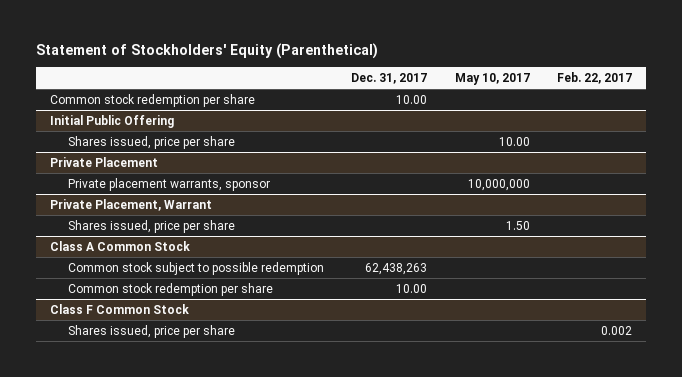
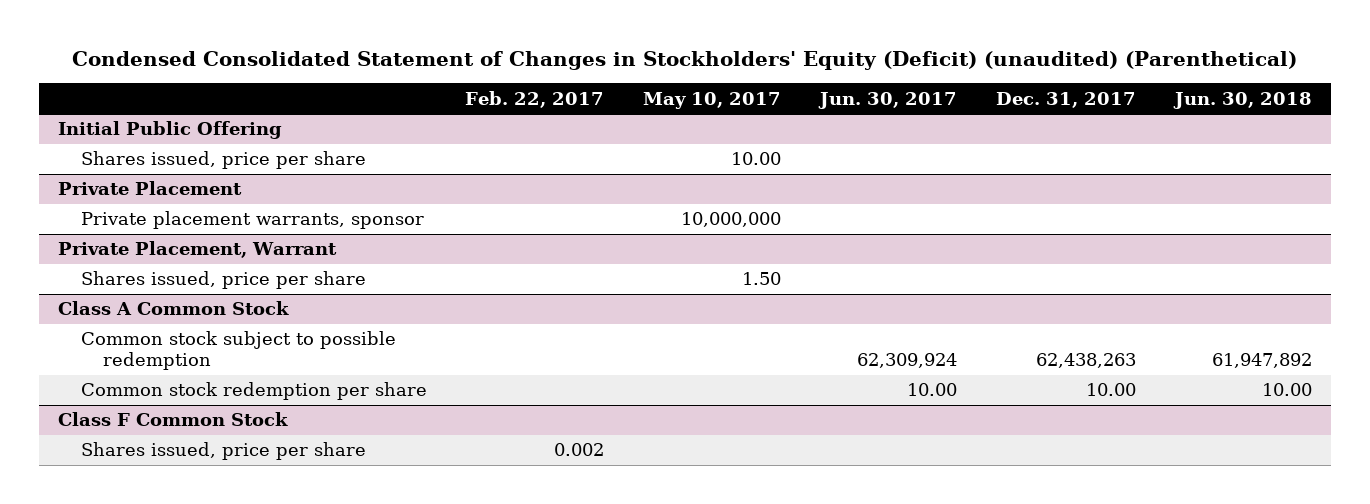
[35,42,378,59] Statement of Stockholders' Equity (Parenthetical) -> [72,50,1298,70] Condensed Consolidated Statement of Changes in Stockholders' Equity (Deficit) (unaudited) (Parenthetical)
none -> [818,91,958,109] Jun. 30, 2017
none -> [1172,91,1312,109] Jun. 30, 2018
[49,93,255,107] Common stock redemption per share -> none

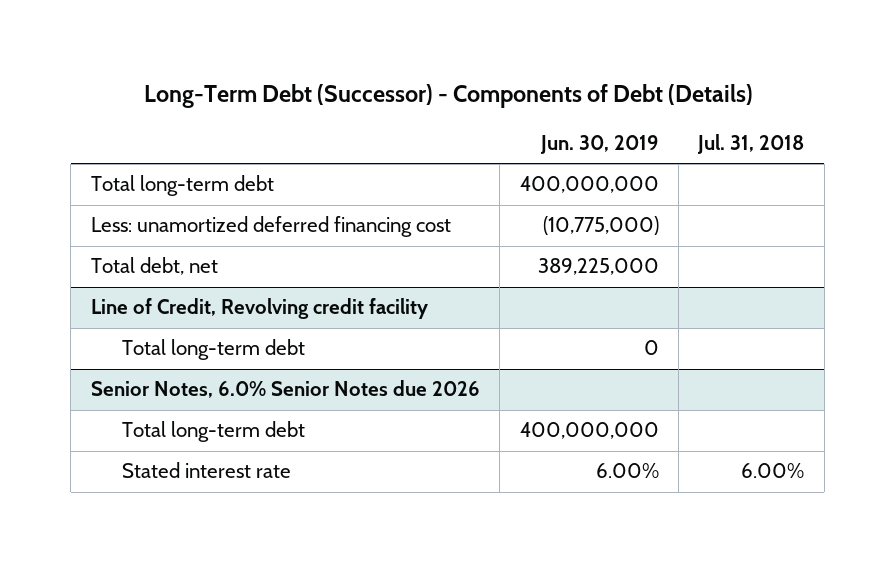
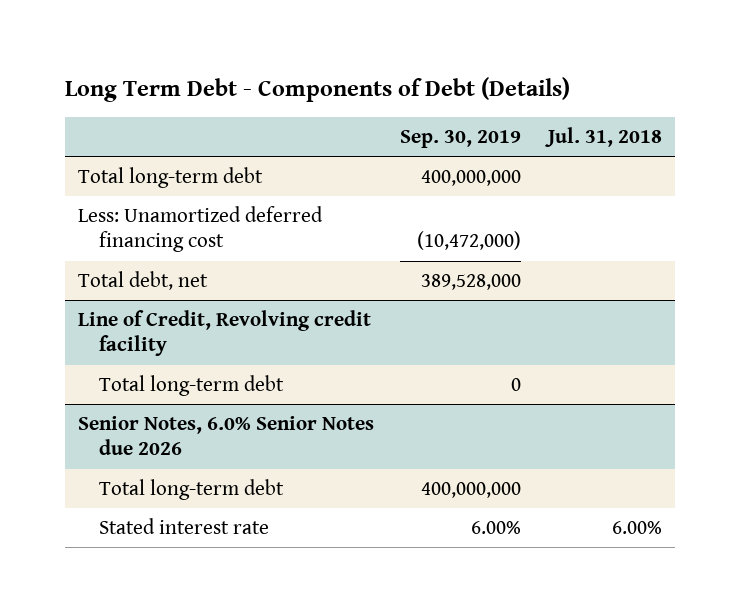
[143,84,753,109] Long-Term Debt (Successor) - Components of Debt (Details) -> [64,77,570,103] Long Term Debt - Components of Debt (Details)
[539,135,659,155] Jun. 30, 2019 -> none
none -> [400,129,522,148] Sep. 30, 2019
[90,216,451,238] Less: unamortized deferred financing cost -> [78,205,324,253] Less: Unamortized deferred financing cost

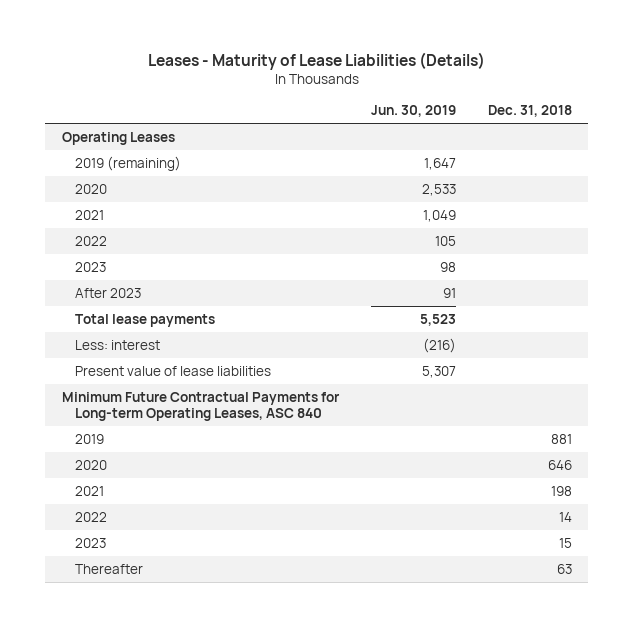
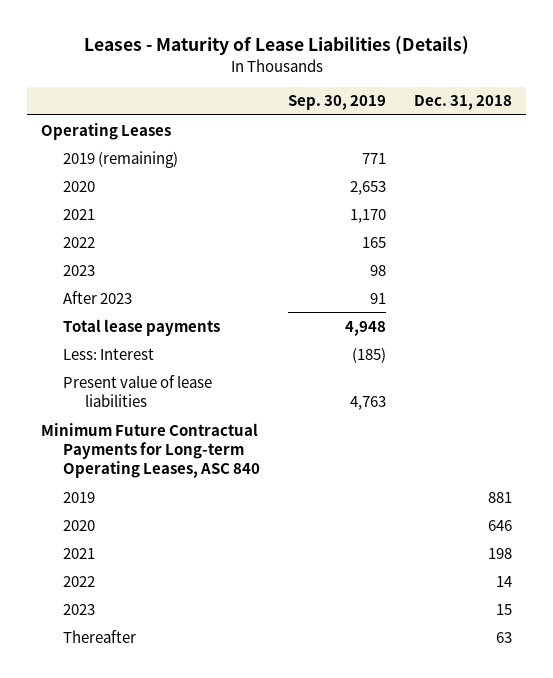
[370,105,456,118] Jun. 30, 2019 -> none
none -> [287,95,386,111] Sep. 30, 2019
[74,339,160,350] Less: interest -> [62,347,154,360] Less: Interest

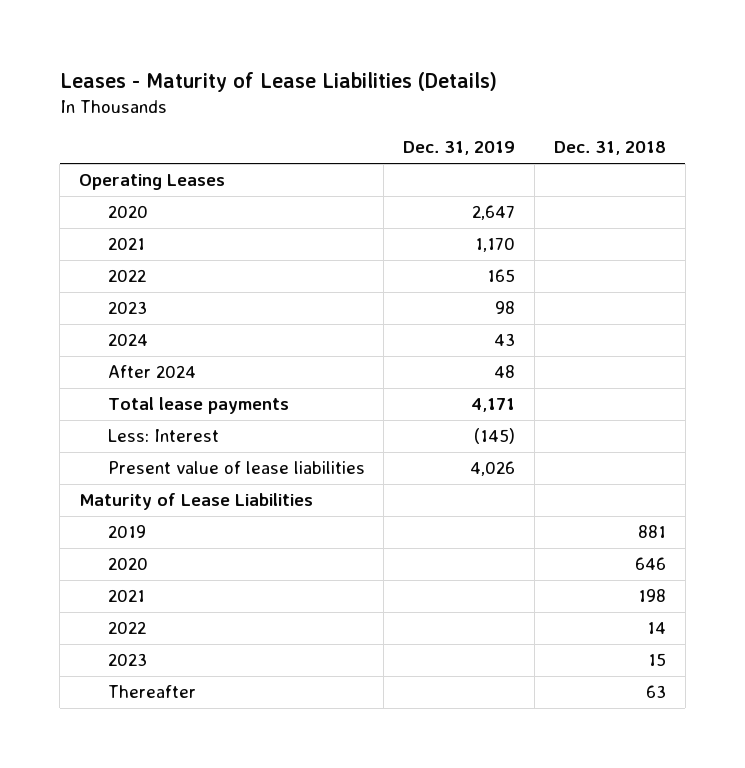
[287,95,386,111] Sep. 30, 2019 -> none
none -> [403,141,516,156] Dec. 31, 2019
[62,150,178,168] 2019 (remaining) -> none
none -> [107,333,148,347] 2024
[62,290,132,304] After 2023 -> [107,365,196,379] After 2024
[41,422,260,479] Minimum Future Contractual Payments for Long-term Operating Leases, ASC 840 -> [78,493,313,511] Maturity of Lease Liabilities

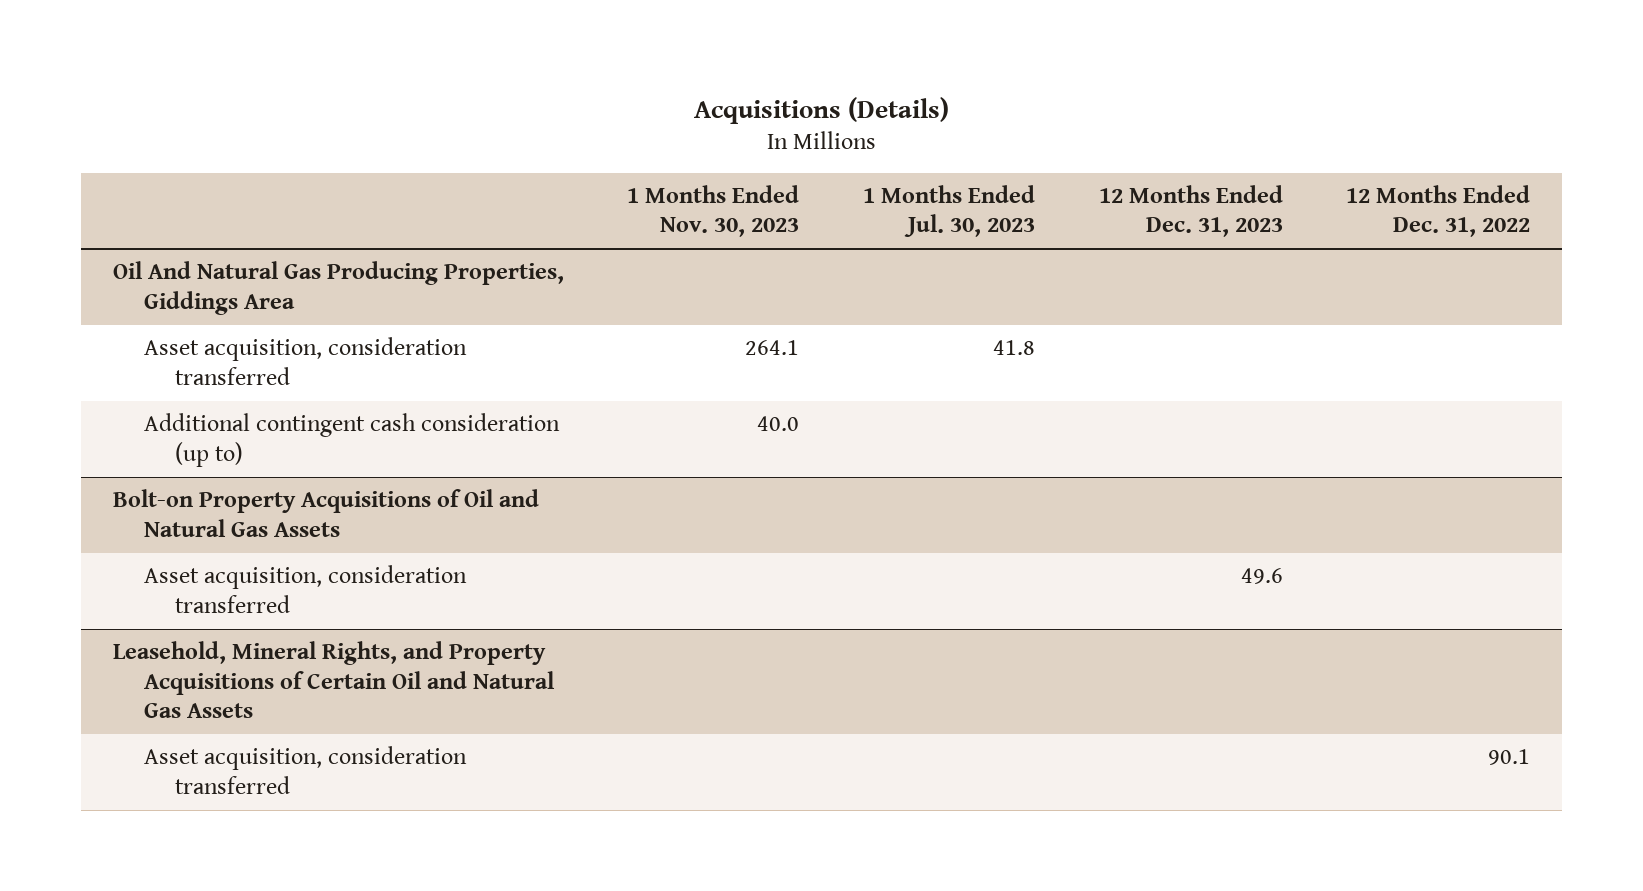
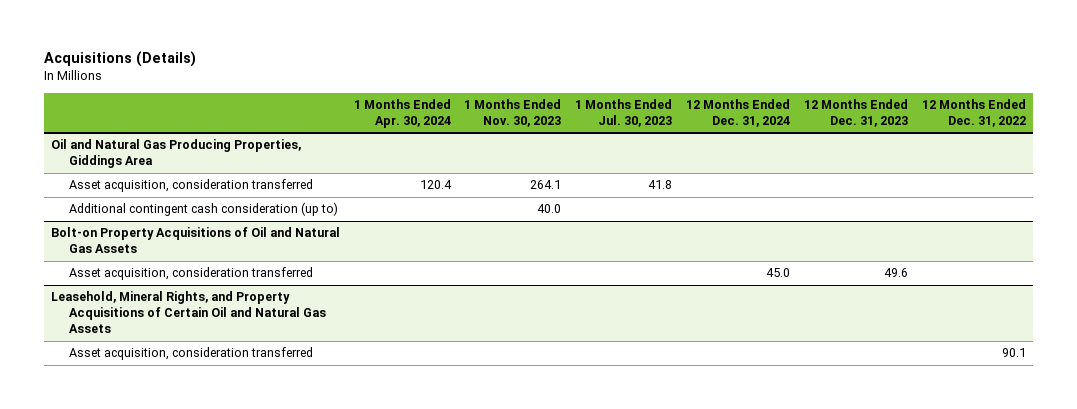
none -> [353,99,451,129] 1 Months Ended Apr. 30, 2024
none -> [686,99,791,128] 12 Months Ended Dec. 31, 2024
[112,261,564,315] Oil And Natural Gas Producing Properties, Giddings Area -> [50,139,301,169] Oil and Natural Gas Producing Properties, Giddings Area

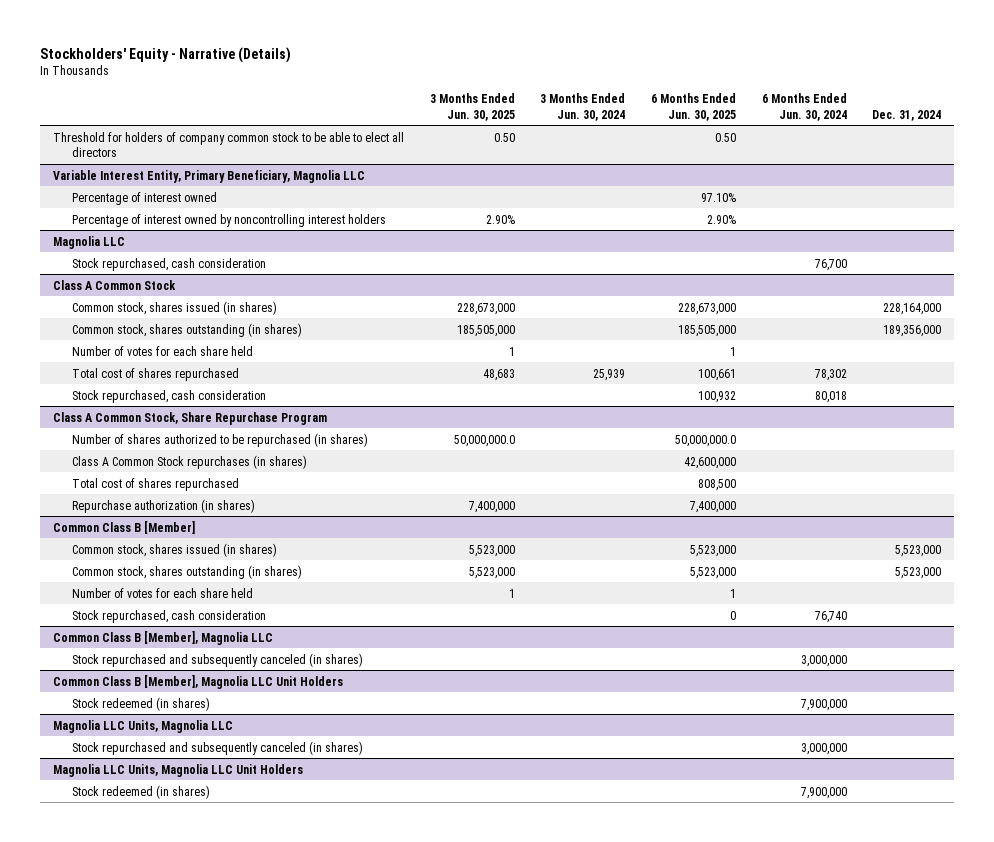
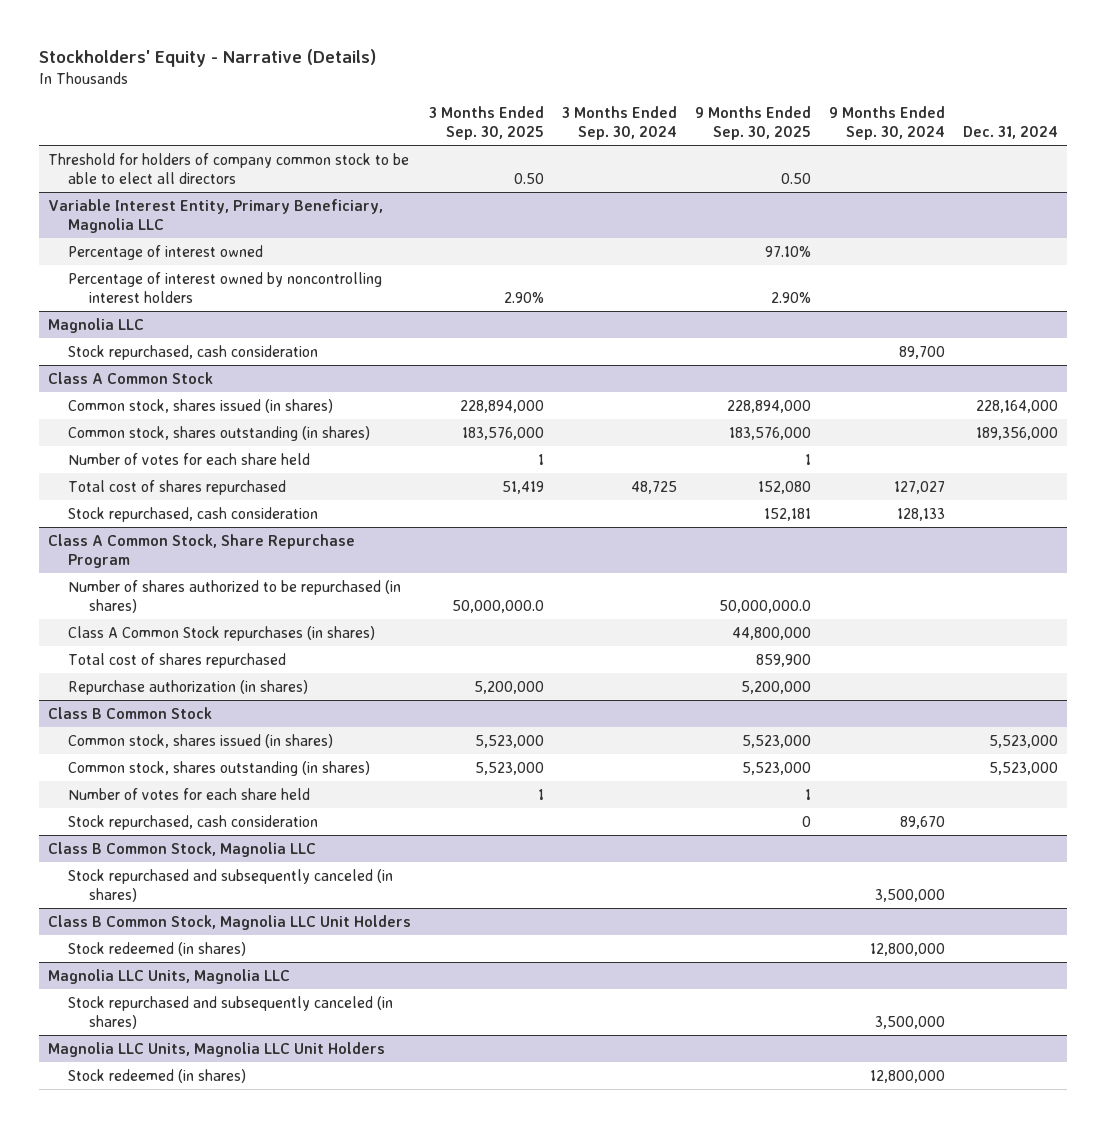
[429,93,515,121] 3 Months Ended Jun. 30, 2025 -> none
[540,93,626,121] 3 Months Ended Jun. 30, 2024 -> none
[650,93,736,121] 6 Months Ended Jun. 30, 2025 -> none
[761,93,847,121] 6 Months Ended Jun. 30, 2024 -> none
none -> [428,106,544,140] 3 Months Ended Sep. 30, 2025
none -> [561,106,677,140] 3 Months Ended Sep. 30, 2024
none -> [694,106,811,140] 9 Months Ended Sep. 30, 2025
none -> [828,106,945,140] 9 Months Ended Sep. 30, 2024
[52,520,195,534] Common Class B [Member] -> [47,706,212,719] Class B Common Stock
[52,630,273,645] Common Class B [Member], Magnolia LLC -> [47,841,316,857] Class B Common Stock, Magnolia LLC
[52,674,343,689] Common Class B [Member], Magnolia LLC Unit Holders -> [47,914,411,930] Class B Common Stock, Magnolia LLC Unit Holders

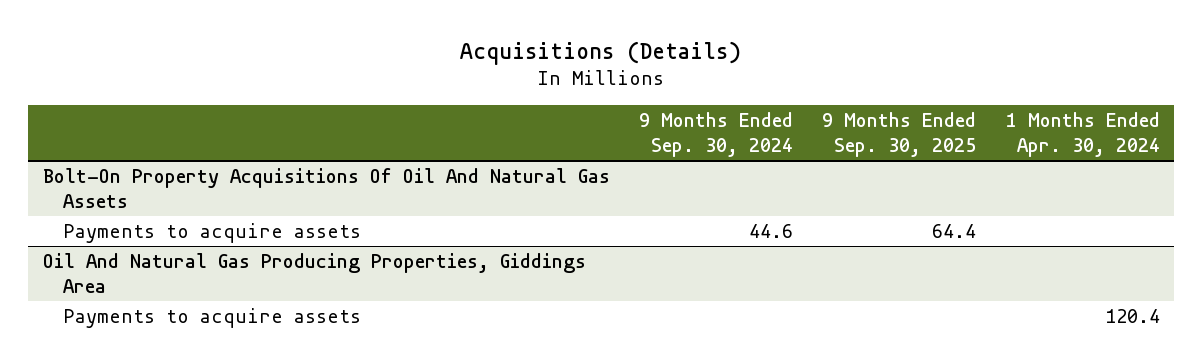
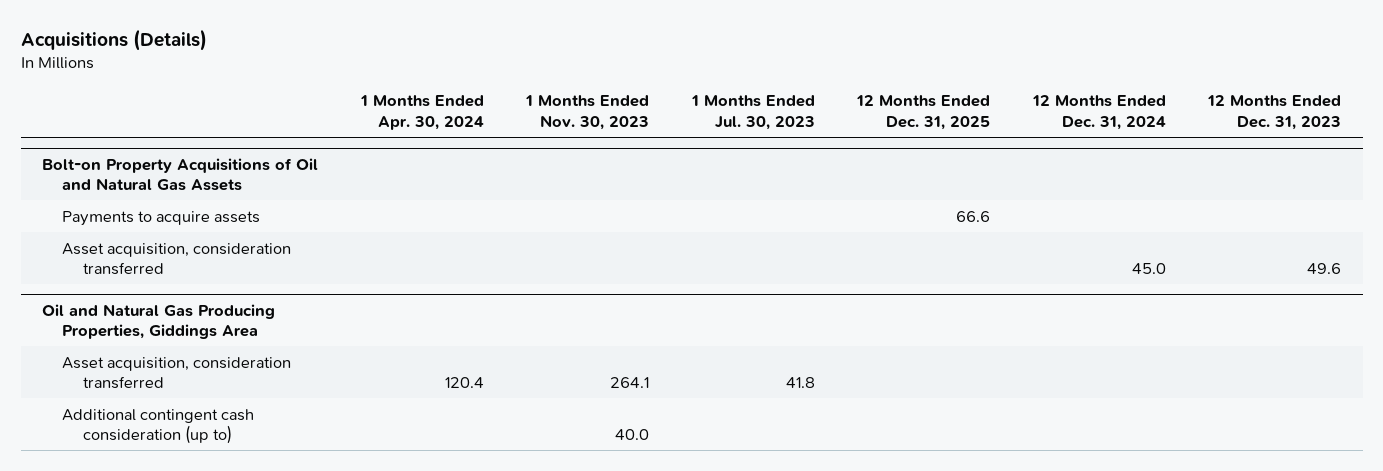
[638,112,793,157] 9 Months Ended Sep. 30, 2024 -> none
[822,112,977,157] 9 Months Ended Sep. 30, 2025 -> none
none -> [525,95,650,130] 1 Months Ended Nov. 30, 2023
none -> [690,95,815,130] 1 Months Ended Jul. 30, 2023
none -> [856,95,991,130] 12 Months Ended Dec. 31, 2025
none -> [1031,95,1166,130] 12 Months Ended Dec. 31, 2024
none -> [1207,95,1342,130] 12 Months Ended Dec. 31, 2023
[42,168,610,208] Bolt-On Property Acquisitions Of Oil And Natural Gas Assets -> [42,157,319,192] Bolt-on Property Acquisitions of Oil and Natural Gas Assets
none -> [62,242,292,275] Asset acquisition, consideration transferred
[42,253,586,293] Oil And Natural Gas Producing Properties, Giddings Area -> [42,303,276,340] Oil and Natural Gas Producing Properties, Giddings Area
[62,308,361,329] Payments to acquire assets -> [62,356,292,389] Asset acquisition, consideration transferred
none -> [62,408,255,444] Additional contingent cash consideration (up to)

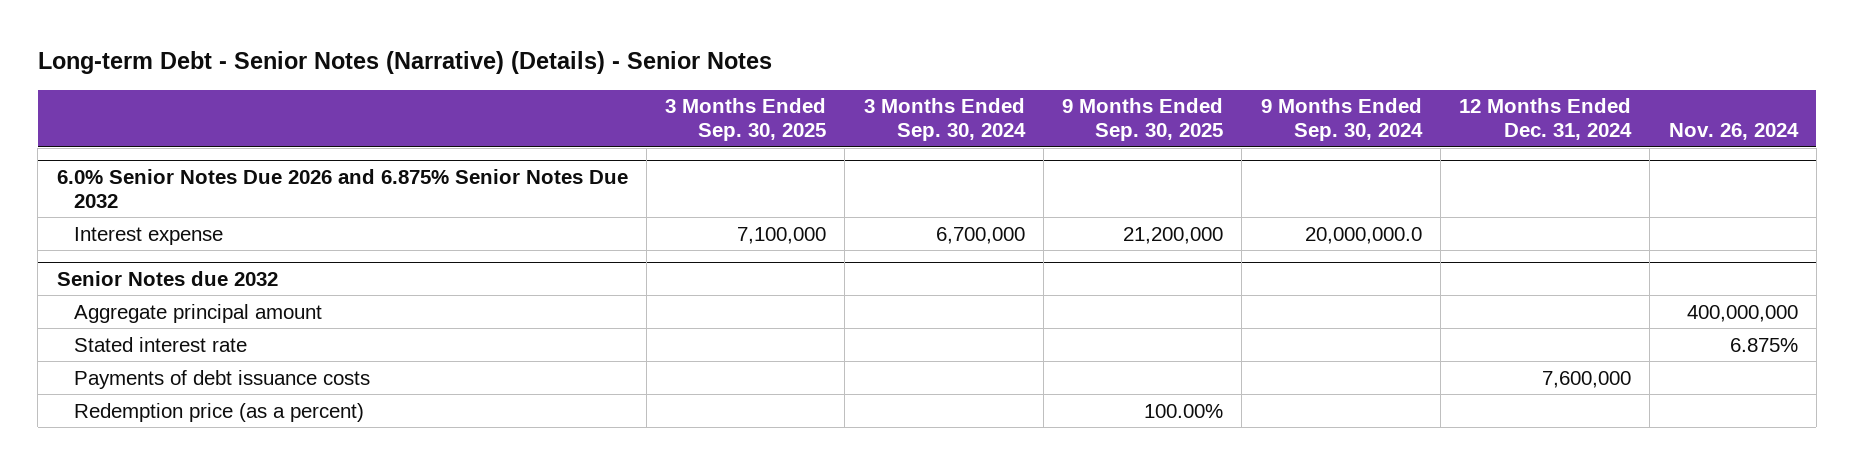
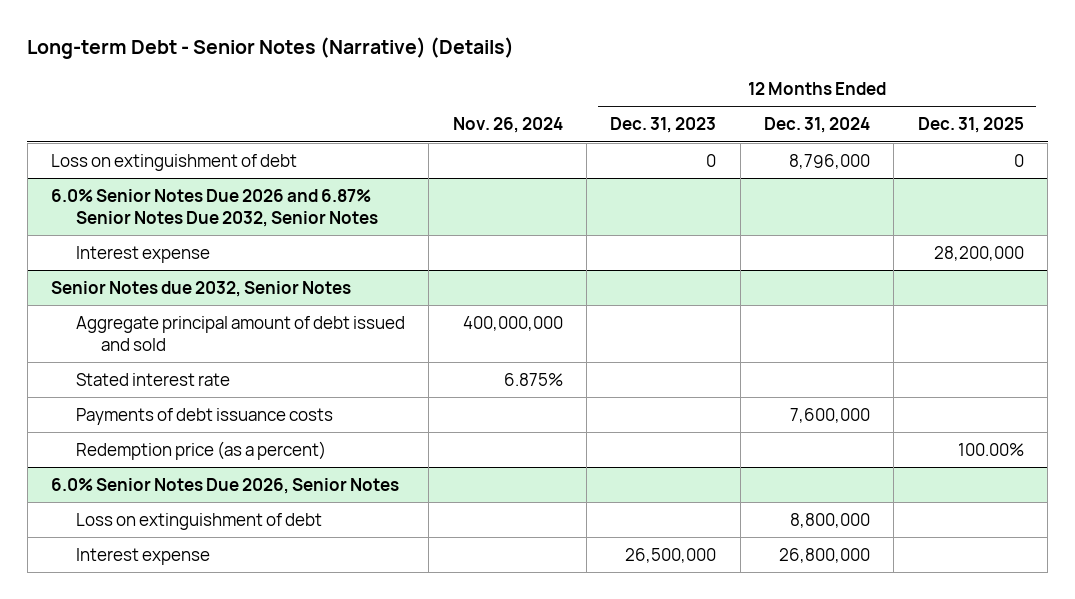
[37,51,772,75] Long-term Debt - Senior Notes (Narrative) (Details) - Senior Notes -> [27,36,515,59] Long-term Debt - Senior Notes (Narrative) (Details)
[665,98,827,142] 3 Months Ended Sep. 30, 2025 -> none
[863,98,1026,142] 3 Months Ended Sep. 30, 2024 -> none
[1062,98,1224,142] 9 Months Ended Sep. 30, 2025 -> none
[1260,98,1423,142] 9 Months Ended Sep. 30, 2024 -> none
none -> [610,117,717,134] Dec. 31, 2023
none -> [917,117,1024,134] Dec. 31, 2025
none -> [51,153,298,171] Loss on extinguishment of debt
[56,168,628,208] 6.0% Senior Notes Due 2026 and 6.875% Senior Notes Due 2032 -> [51,188,378,227] 6.0% Senior Notes Due 2026 and 6.87% Senior Notes Due 2032, Senior Notes
[56,270,278,286] Senior Notes due 2032 -> [51,280,352,297] Senior Notes due 2032, Senior Notes
[73,303,322,323] Aggregate principal amount -> [75,315,405,351] Aggregate principal amount of debt issued and sold
none -> [51,477,400,494] 6.0% Senior Notes Due 2026, Senior Notes
none -> [75,512,322,530] Loss on extinguishment of debt
none -> [75,547,210,565] Interest expense

